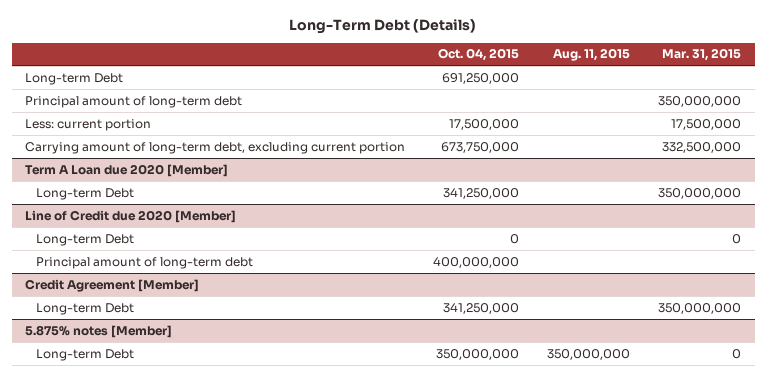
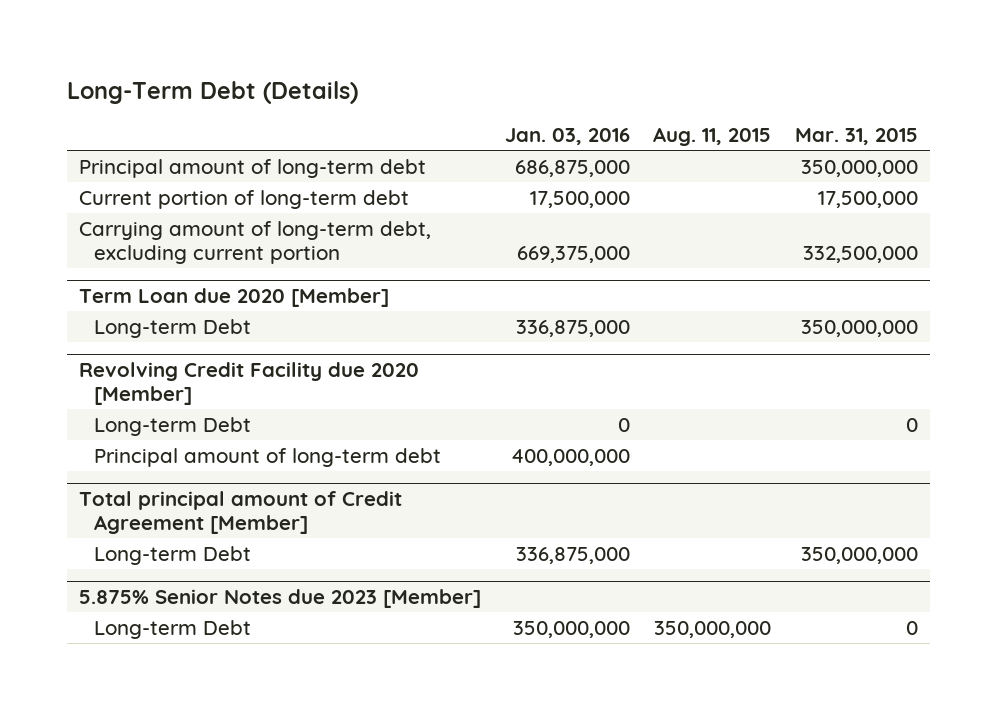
[438,48,520,62] Oct. 04, 2015 -> none
none -> [504,128,630,146] Jan. 03, 2016
[25,72,124,85] Long-term Debt -> none
[25,118,152,131] Less: current portion -> [78,189,409,209] Current portion of long-term debt
[25,163,229,177] Term A Loan due 2020 [Member] -> [78,287,389,307] Term Loan due 2020 [Member]
[25,209,237,223] Line of Credit due 2020 [Member] -> [78,361,419,405] Revolving Credit Facility due 2020 [Member]
[25,278,200,292] Credit Agreement [Member] -> [78,490,402,534] Total principal amount of Credit Agreement [Member]
[25,324,173,338] 5.875% notes [Member] -> [78,588,481,608] 5.875% Senior Notes due 2023 [Member]

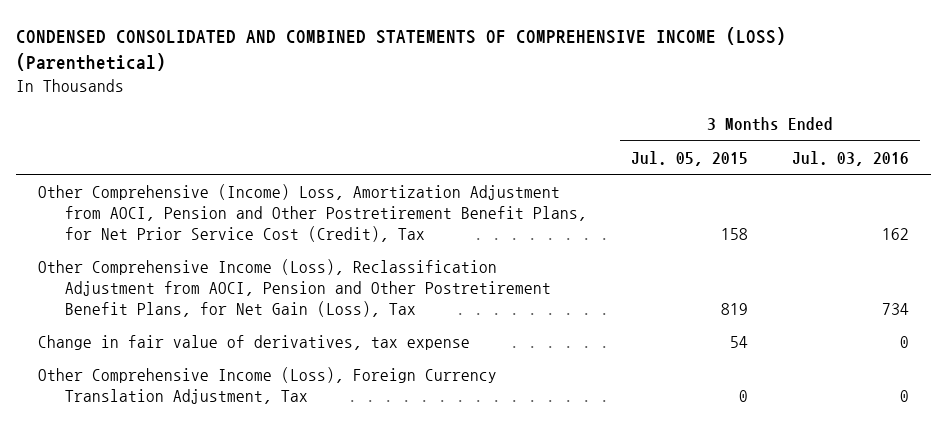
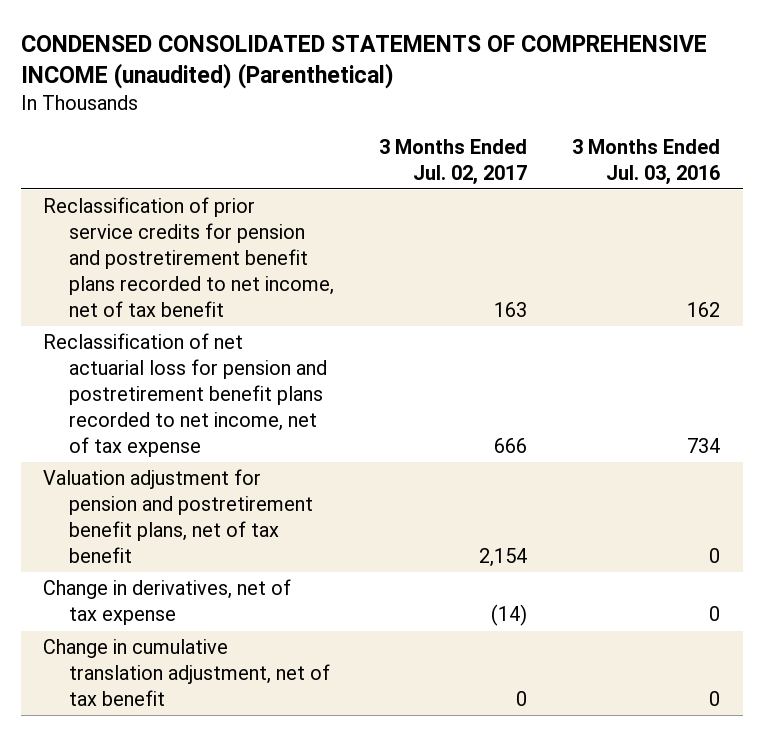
[16,27,787,72] CONDENSED CONSOLIDATED AND COMBINED STATEMENTS OF COMPREHENSIVE INCOME (LOSS) (Parenthetical) -> [20,34,707,90] CONDENSED CONSOLIDATED STATEMENTS OF COMPREHENSIVE INCOME (unaudited) (Parenthetical)
[630,150,748,166] Jul. 05, 2015 -> none
none -> [379,138,528,185] 3 Months Ended Jul. 02, 2017
[38,184,587,242] Other Comprehensive (Income) Loss, Amortization Adjustment from AOCI, Pension and Other Postretirement Benefit Plans, for Net Prior Service Cost (Credit), Tax -> [43,197,335,317] Reclassification of prior service credits for pension and postretirement benefit plans recorded to net income, net of tax benefit
[38,259,551,317] Other Comprehensive Income (Loss), Reclassification Adjustment from AOCI, Pension and Other Postretirement Benefit Plans, for Net Gain (Loss), Tax -> [43,333,328,457] Reclassification of net actuarial loss for pension and postretirement benefit plans recorded to net income, net of tax expense
none -> [43,469,314,564] Valuation adjustment for pension and postretirement benefit plans, net of tax benefit
[38,335,471,351] Change in fair value of derivatives, tax expense -> [43,579,292,626] Change in derivatives, net of tax expense
[38,367,498,404] Other Comprehensive Income (Loss), Foreign Currency Translation Adjustment, Tax -> [43,639,331,707] Change in cumulative translation adjustment, net of tax benefit

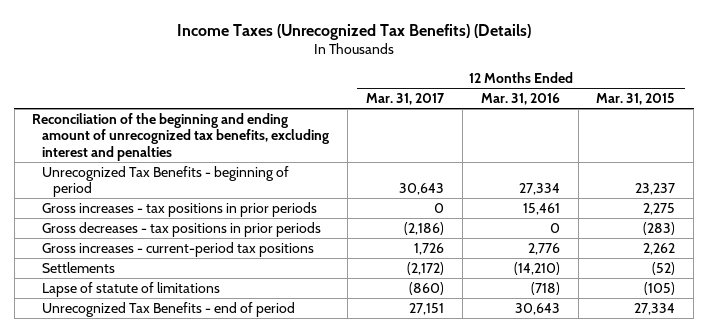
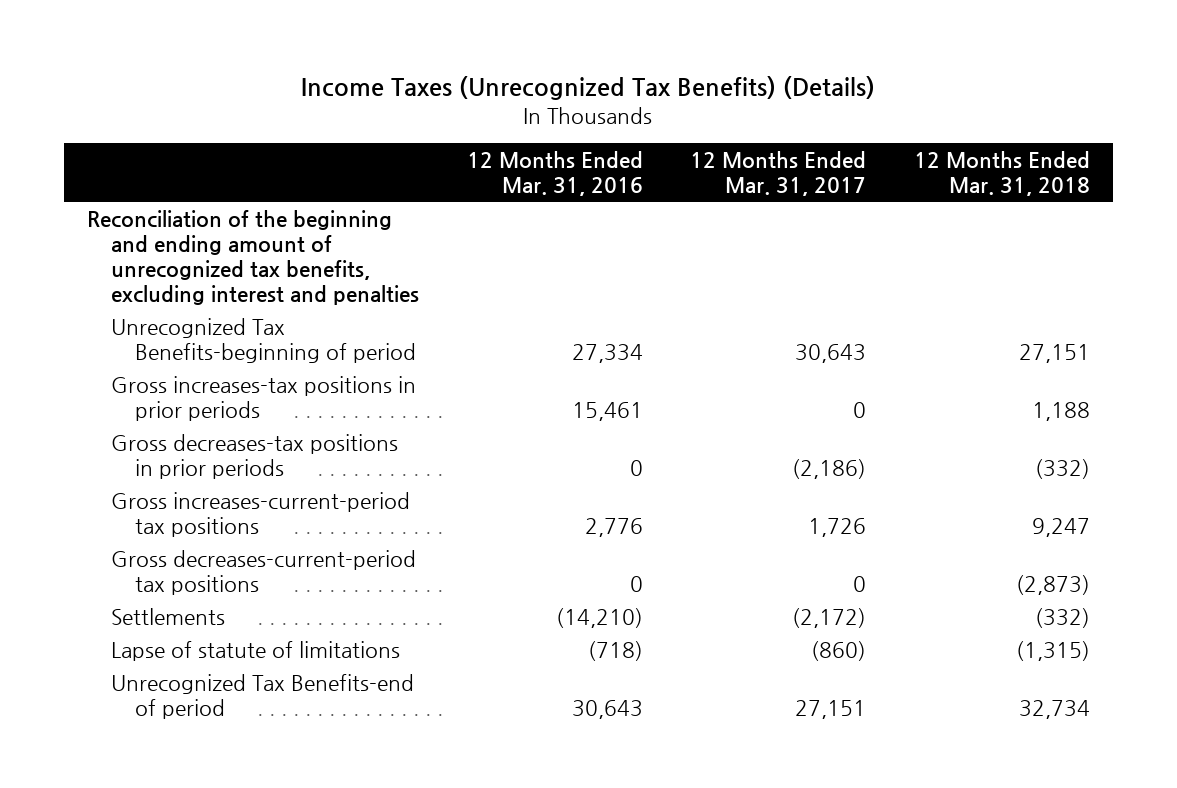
[596,92,676,105] Mar. 31, 2015 -> none
none -> [913,150,1090,196] 12 Months Ended Mar. 31, 2018
[42,165,290,198] Unrecognized Tax Benefits - beginning of period -> [111,317,417,363] Unrecognized Tax Benefits-beginning of period
[42,201,318,217] Gross increases - tax positions in prior periods -> [111,375,417,421] Gross increases-tax positions in prior periods
[42,221,322,237] Gross decreases - tax positions in prior periods -> [111,433,399,479] Gross decreases-tax positions in prior periods
[42,241,315,257] Gross increases - current-period tax positions -> [111,491,411,537] Gross increases-current-period tax positions
none -> [111,549,417,595] Gross decreases-current-period tax positions
[42,301,296,317] Unrecognized Tax Benefits - end of period -> [111,673,415,719] Unrecognized Tax Benefits-end of period

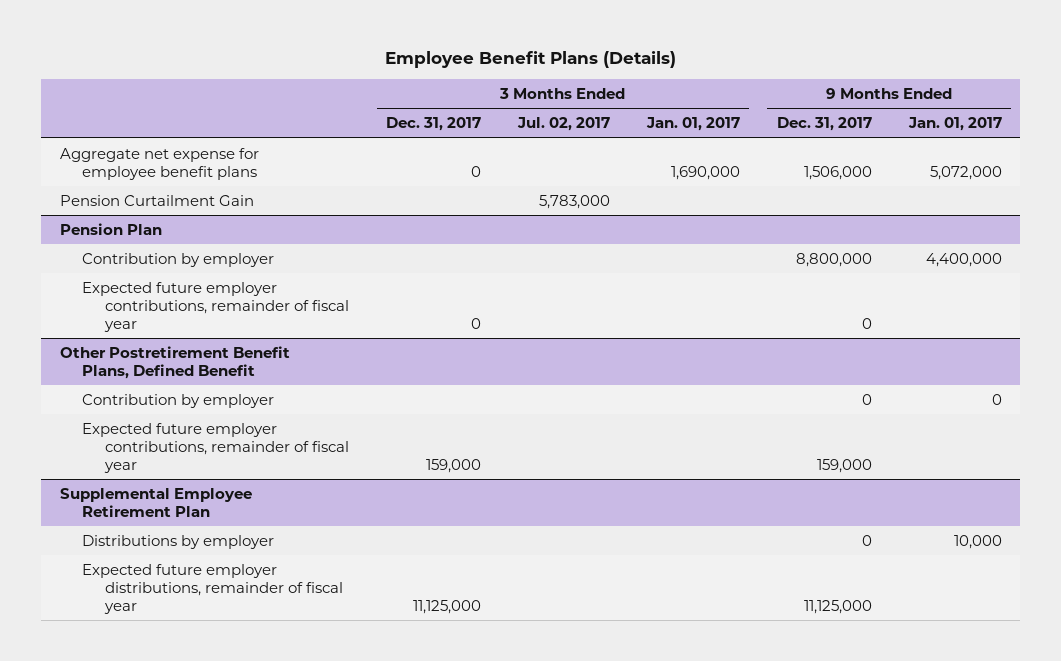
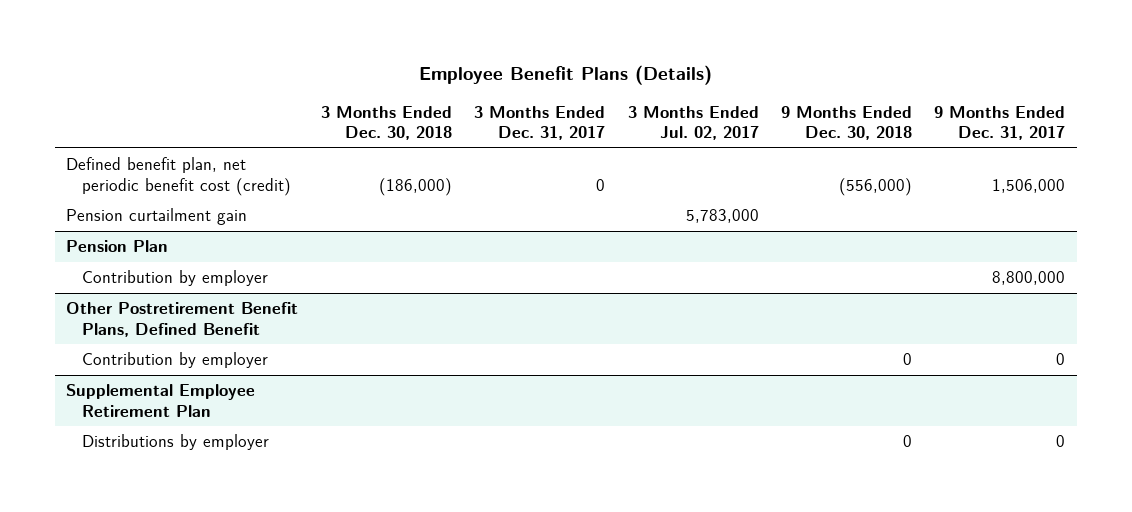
[645,117,740,132] Jan. 01, 2017 -> none
[907,117,1002,132] Jan. 01, 2017 -> none
none -> [320,105,452,141] 3 Months Ended Dec. 30, 2018
none -> [780,105,912,141] 9 Months Ended Dec. 30, 2018
[59,147,259,180] Aggregate net expense for employee benefit plans -> [66,157,292,196] Defined benefit plan, net periodic benefit cost (credit)
[59,194,254,206] Pension Curtailment Gain -> [66,208,248,226] Pension curtailment gain
[82,281,350,332] Expected future employer contributions, remainder of fiscal year -> none
[82,422,350,473] Expected future employer contributions, remainder of fiscal year -> none
[82,563,344,614] Expected future employer distributions, remainder of fiscal year -> none

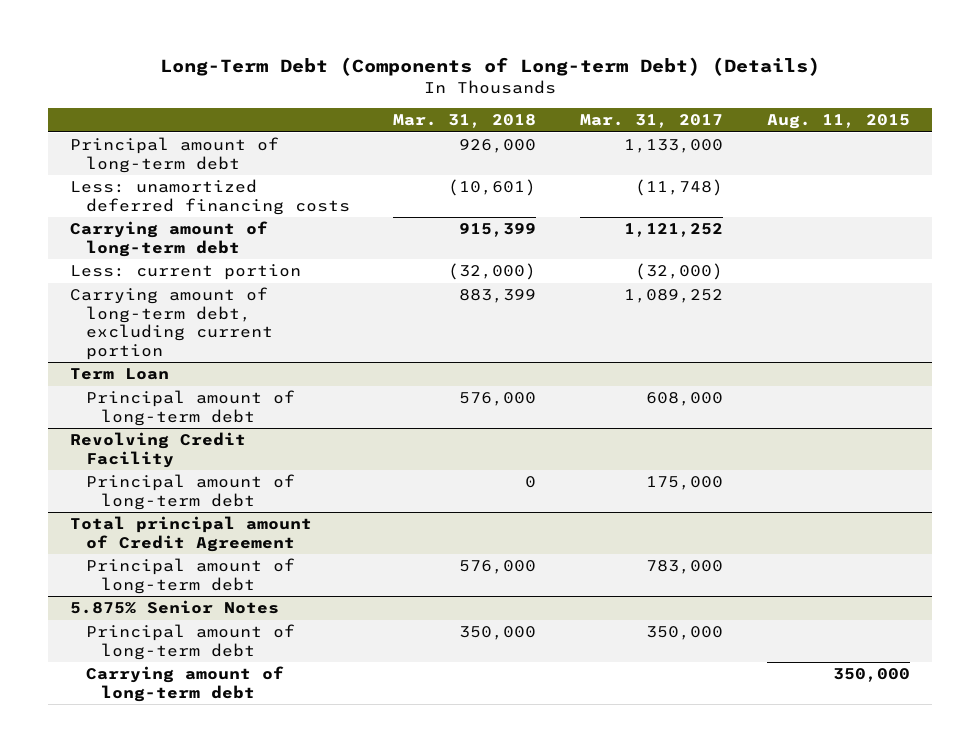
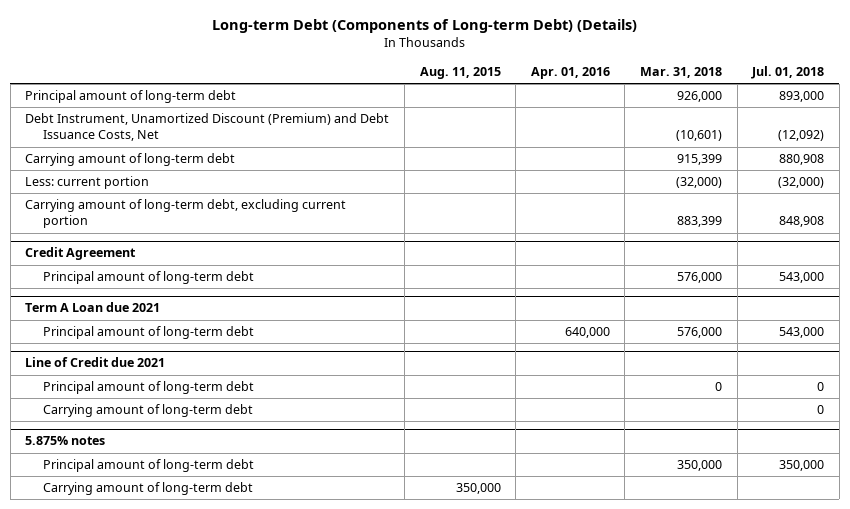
[160,57,821,77] Long-Term Debt (Components of Long-term Debt) (Details) -> [211,19,637,34] Long-term Debt (Components of Long-term Debt) (Details)
[580,114,724,129] Mar. 31, 2017 -> none
none -> [530,67,610,80] Apr. 01, 2016
none -> [751,66,825,80] Jul. 01, 2018
[70,179,350,215] Less: unamortized deferred financing costs -> [25,113,390,142] Debt Instrument, Unamortized Discount (Premium) and Debt Issuance Costs, Net
[70,368,170,381] Term Loan -> none
none -> [25,247,137,261] Credit Agreement
[70,432,247,468] Revolving Credit Facility -> none
[85,474,295,510] Principal amount of long-term debt -> none
[70,516,313,552] Total principal amount of Credit Agreement -> none
none -> [25,302,161,313] Term A Loan due 2021
none -> [25,357,166,368] Line of Credit due 2021
none -> [42,381,254,395] Principal amount of long-term debt
none -> [42,404,253,418] Carrying amount of long-term debt
[70,600,280,615] 5.875% Senior Notes -> [25,436,106,446] 5.875% notes

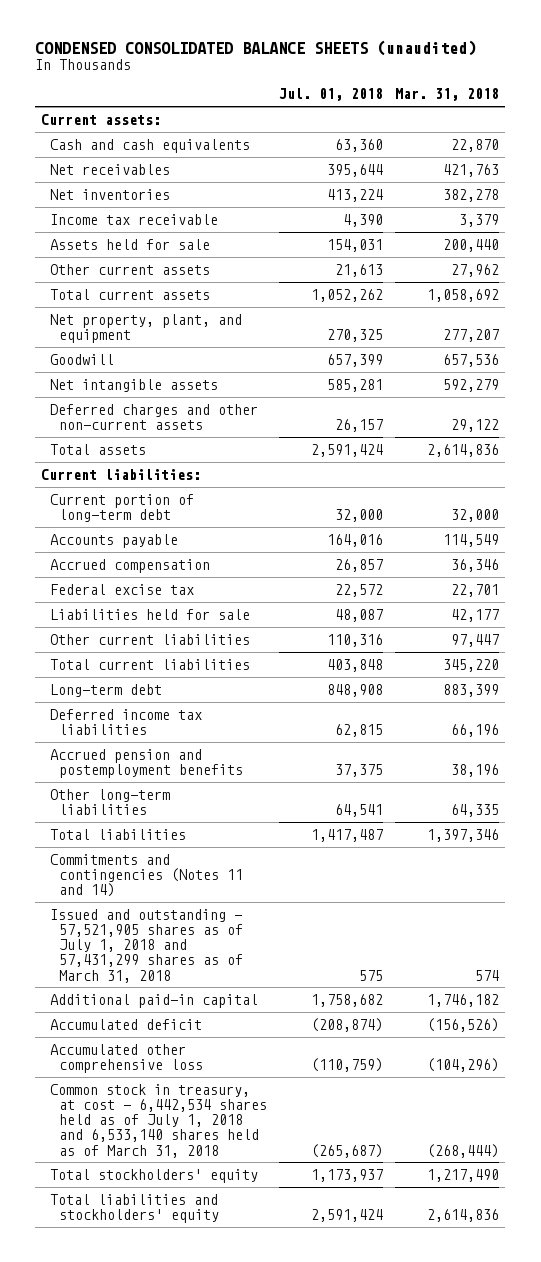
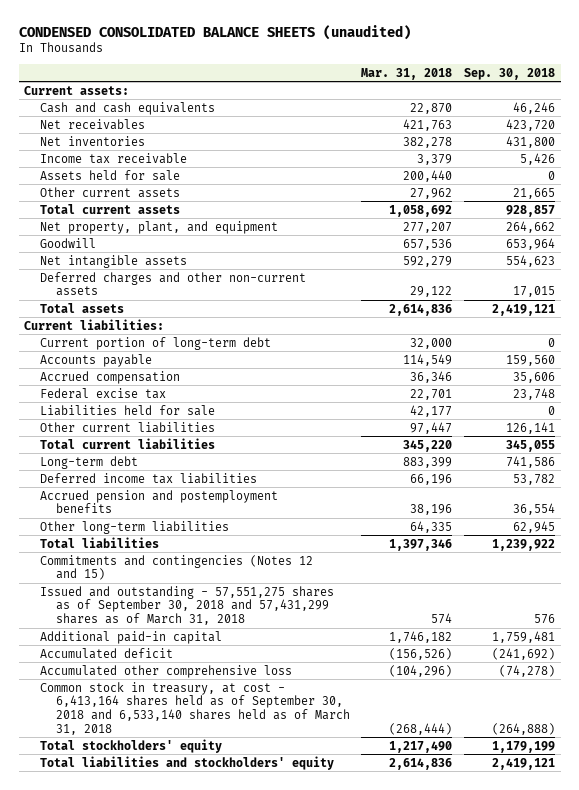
[279,88,384,102] Jul. 01, 2018 -> none
none -> [464,67,556,80] Sep. 30, 2018
[50,853,243,898] Commitments and contingencies (Notes 11 and 14) -> [40,554,314,581] Commitments and contingencies (Notes 12 and 15)
[50,908,243,983] Issued and outstanding - 57,521,905 shares as of July 1, 2018 and 57,431,299 shares as of March 31, 2018 -> [40,585,335,626] Issued and outstanding - 57,551,275 shares as of September 30, 2018 and 57,431,299 shares as of March 31, 2018
[50,1083,267,1158] Common stock in treasury, at cost - 6,442,534 shares held as of July 1, 2018 and 6,533,140 shares held as of March 31, 2018 -> [40,681,350,735] Common stock in treasury, at cost - 6,413,164 shares held as of September 30, 2018 and 6,533,140 shares held as of March 31, 2018

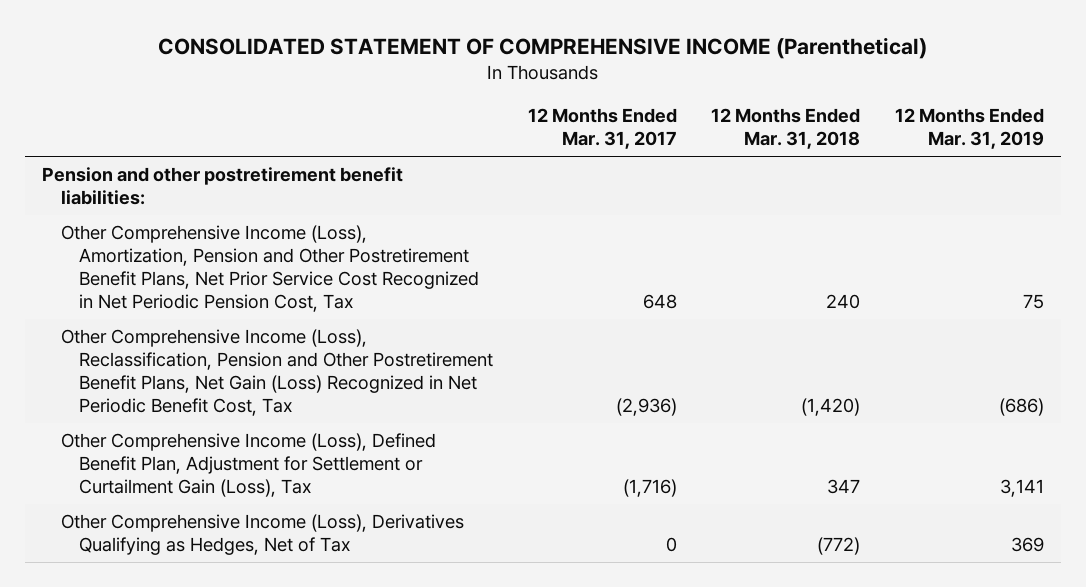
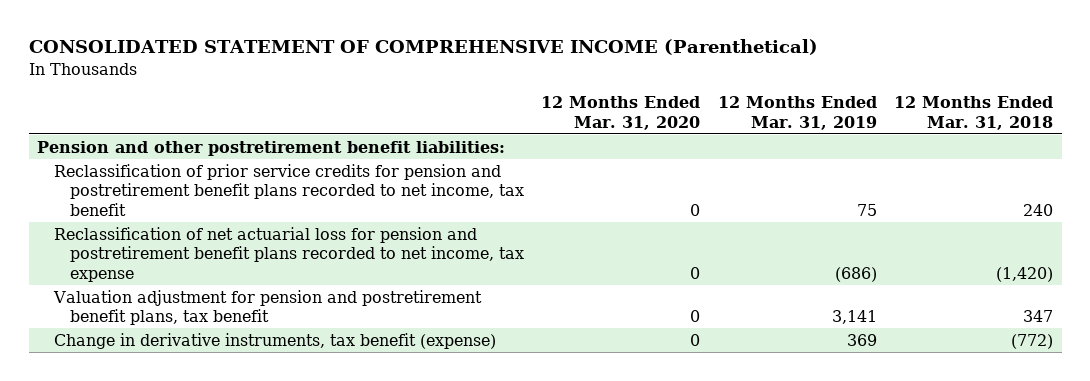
[527,108,677,150] 12 Months Ended Mar. 31, 2017 -> none
none -> [541,96,701,130] 12 Months Ended Mar. 31, 2020
[60,225,480,313] Other Comprehensive Income (Loss), Amortization, Pension and Other Postretirement Benefit Plans, Net Prior Service Cost Recognized in Net Periodic Pension Cost, Tax -> [53,163,524,216] Reclassification of prior service credits for pension and postretirement benefit plans recorded to net income, tax benefit
[60,329,494,417] Other Comprehensive Income (Loss), Reclassification, Pension and Other Postretirement Benefit Plans, Net Gain (Loss) Recognized in Net Periodic Benefit Cost, Tax -> [53,226,524,282] Reclassification of net actuarial loss for pension and postretirement benefit plans recorded to net income, tax expense
[60,433,436,498] Other Comprehensive Income (Loss), Defined Benefit Plan, Adjustment for Settlement or Curtailment Gain (Loss), Tax -> [52,289,482,326] Valuation adjustment for pension and postretirement benefit plans, tax benefit
[60,514,464,556] Other Comprehensive Income (Loss), Derivatives Qualifying as Hedges, Net of Tax -> [53,332,496,349] Change in derivative instruments, tax benefit (expense)

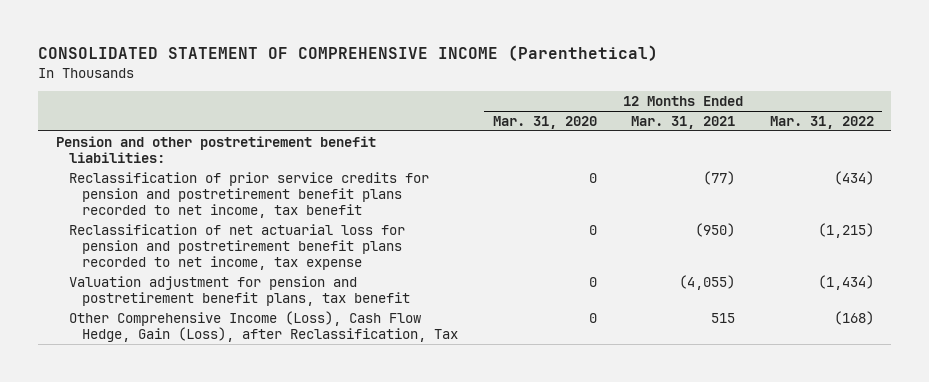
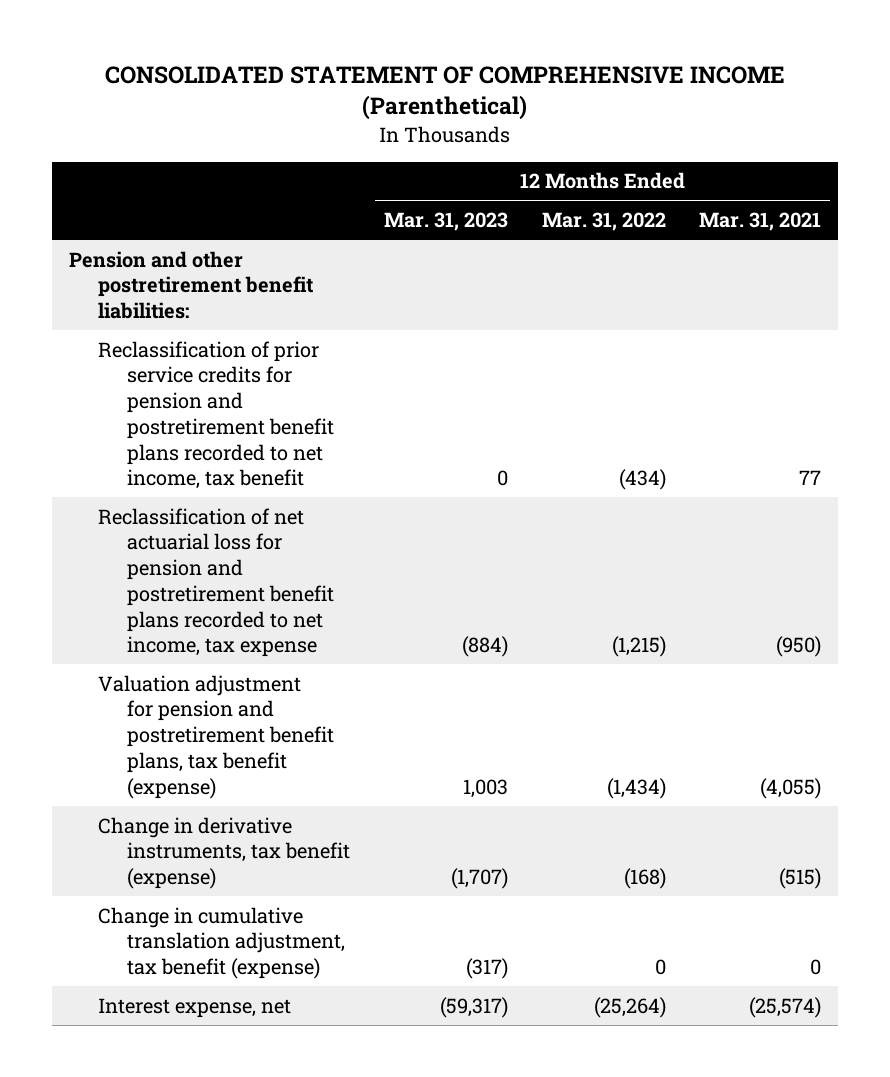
[492,115,597,129] Mar. 31, 2020 -> none
none -> [383,212,508,232] Mar. 31, 2023
[703,170,736,185] (77) -> [799,470,822,486] 77
[68,310,459,343] Other Comprehensive Income (Loss), Cash Flow Hedge, Gain (Loss), after Reclassification, Tax -> none
[68,275,411,307] Valuation adjustment for pension and postretirement benefit plans, tax benefit -> [97,674,335,799] Valuation adjustment for pension and postretirement benefit plans, tax benefit (expense)
none -> [97,816,351,890] Change in derivative instruments, tax benefit (expense)
none -> [97,906,346,980] Change in cumulative translation adjustment, tax benefit (expense)
none -> [97,997,291,1018] Interest expense, net

